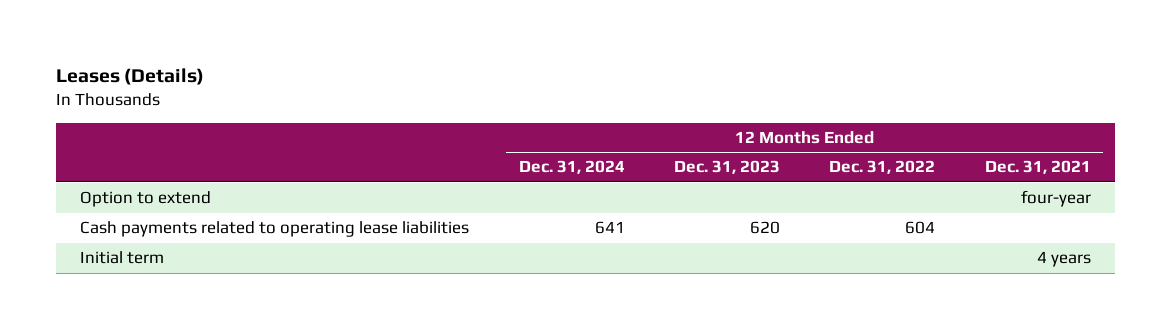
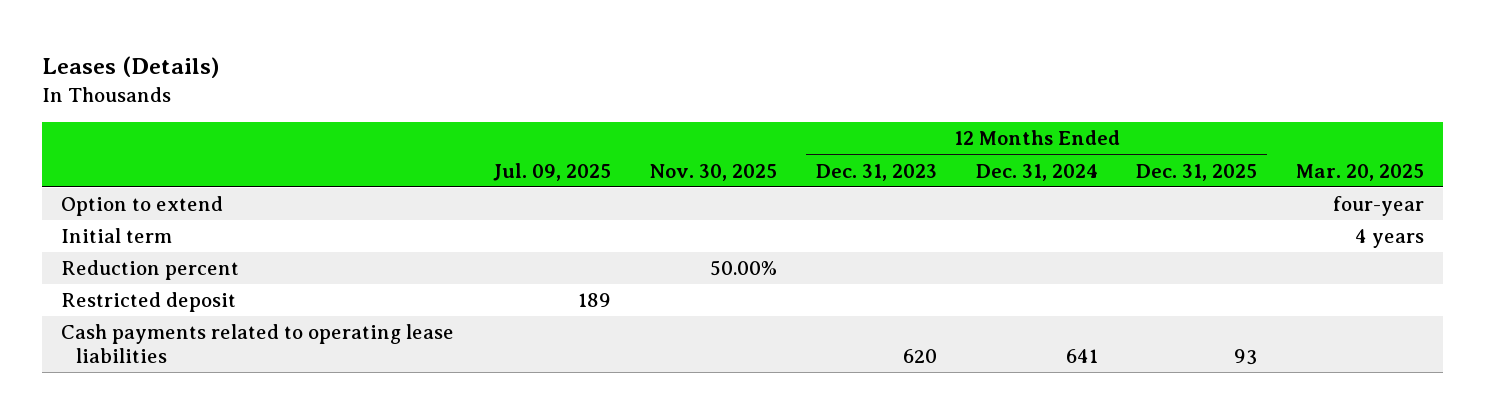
[829,160,936,175] Dec. 31, 2022 -> none
[984,160,1091,175] Dec. 31, 2021 -> none
none -> [492,162,611,181] Jul. 09, 2025
none -> [649,163,778,181] Nov. 30, 2025
none -> [1136,163,1258,181] Dec. 31, 2025
none -> [1295,163,1424,181] Mar. 20, 2025
none -> [61,260,240,281] Reduction percent
none -> [61,292,237,313] Restricted deposit
[80,221,470,238] Cash payments related to operating lease liabilities -> [61,324,455,364] Cash payments related to operating lease liabilities

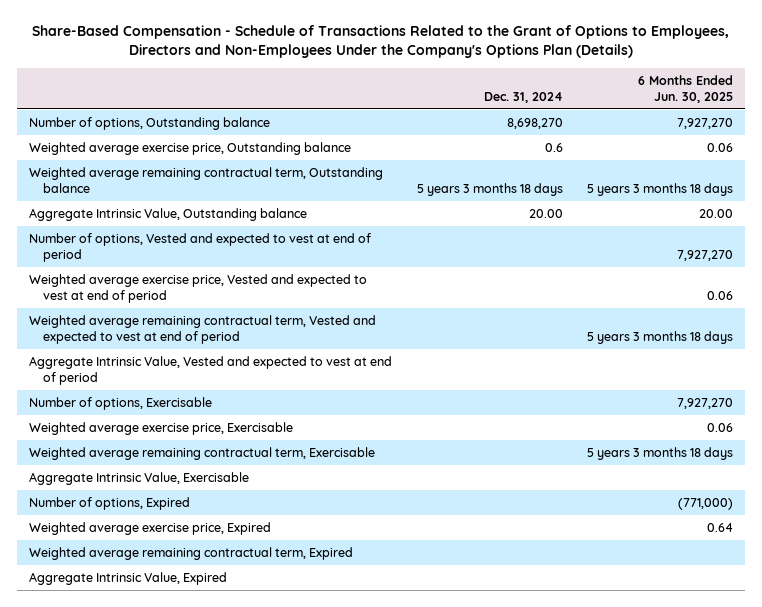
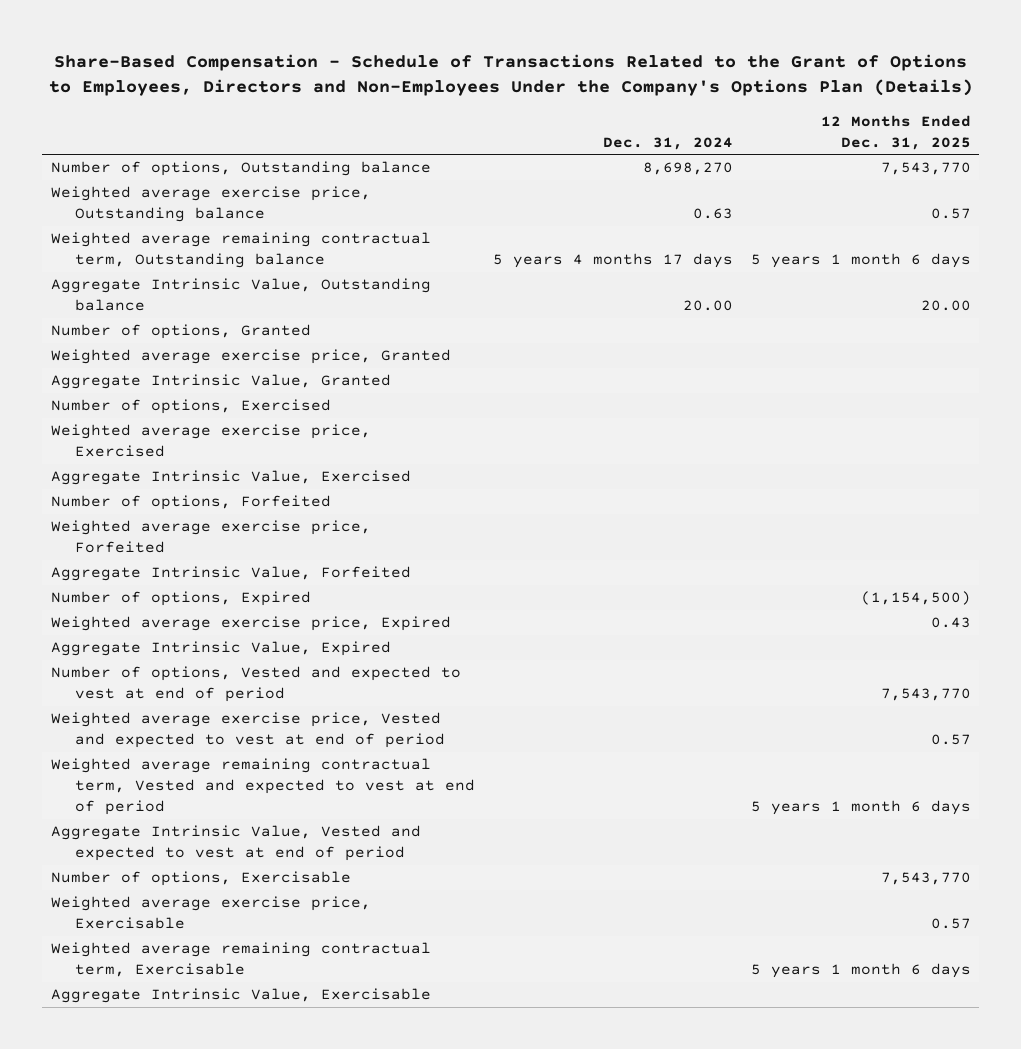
[637,74,733,103] 6 Months Ended Jun. 30, 2025 -> none
none -> [820,114,971,150] 12 Months Ended Dec. 31, 2025
[544,142,563,152] 0.6 -> [692,208,733,220] 0.63
[416,182,563,196] 5 years 3 months 18 days -> [492,253,733,269] 5 years 4 months 17 days
none -> [50,324,311,340] Number of options, Granted
none -> [50,349,451,365] Weighted average exercise price, Granted
none -> [50,374,391,390] Aggregate Intrinsic Value, Granted
none -> [50,399,331,415] Number of options, Exercised
none -> [50,424,371,458] Weighted average exercise price, Exercised
none -> [50,470,411,486] Aggregate Intrinsic Value, Exercised
none -> [50,495,331,511] Number of options, Forfeited
none -> [50,520,371,554] Weighted average exercise price, Forfeited
none -> [50,566,411,582] Aggregate Intrinsic Value, Forfeited
[29,496,191,510] Number of options, Expired -> [50,591,311,607] Number of options, Expired
[29,521,272,535] Weighted average exercise price, Expired -> [50,616,451,632] Weighted average exercise price, Expired
[29,571,228,585] Aggregate Intrinsic Value, Expired -> [50,641,391,657] Aggregate Intrinsic Value, Expired
[29,546,354,560] Weighted average remaining contractual term, Expired -> none

